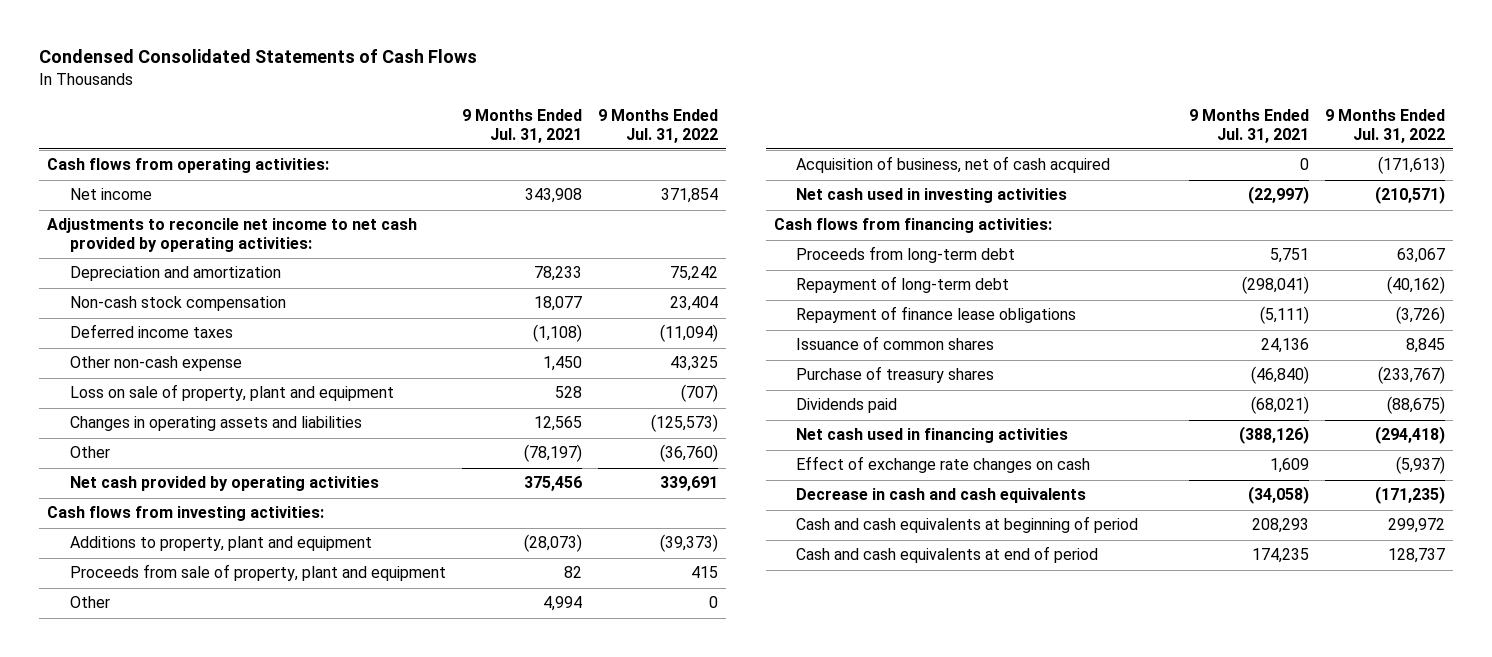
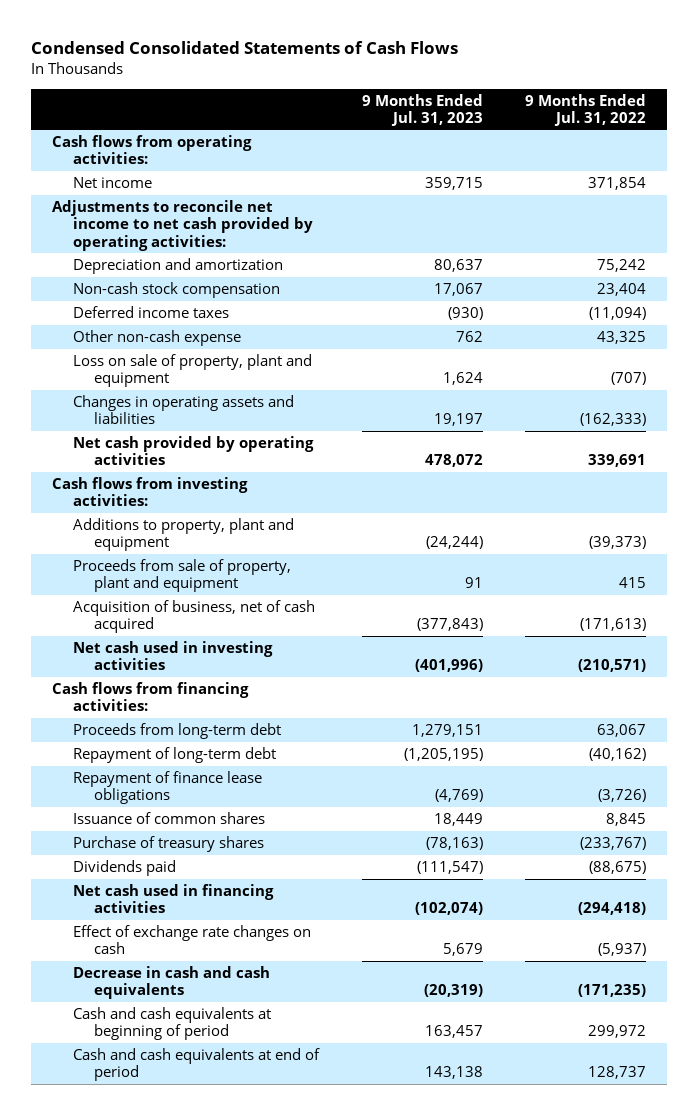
[461,108,582,143] 9 Months Ended Jul. 31, 2021 -> none
none -> [361,93,483,126] 9 Months Ended Jul. 31, 2023
[69,446,110,459] Other -> none
[651,414,719,433] (125,573) -> [580,413,647,427] (162,333)
[69,596,110,609] Other -> none

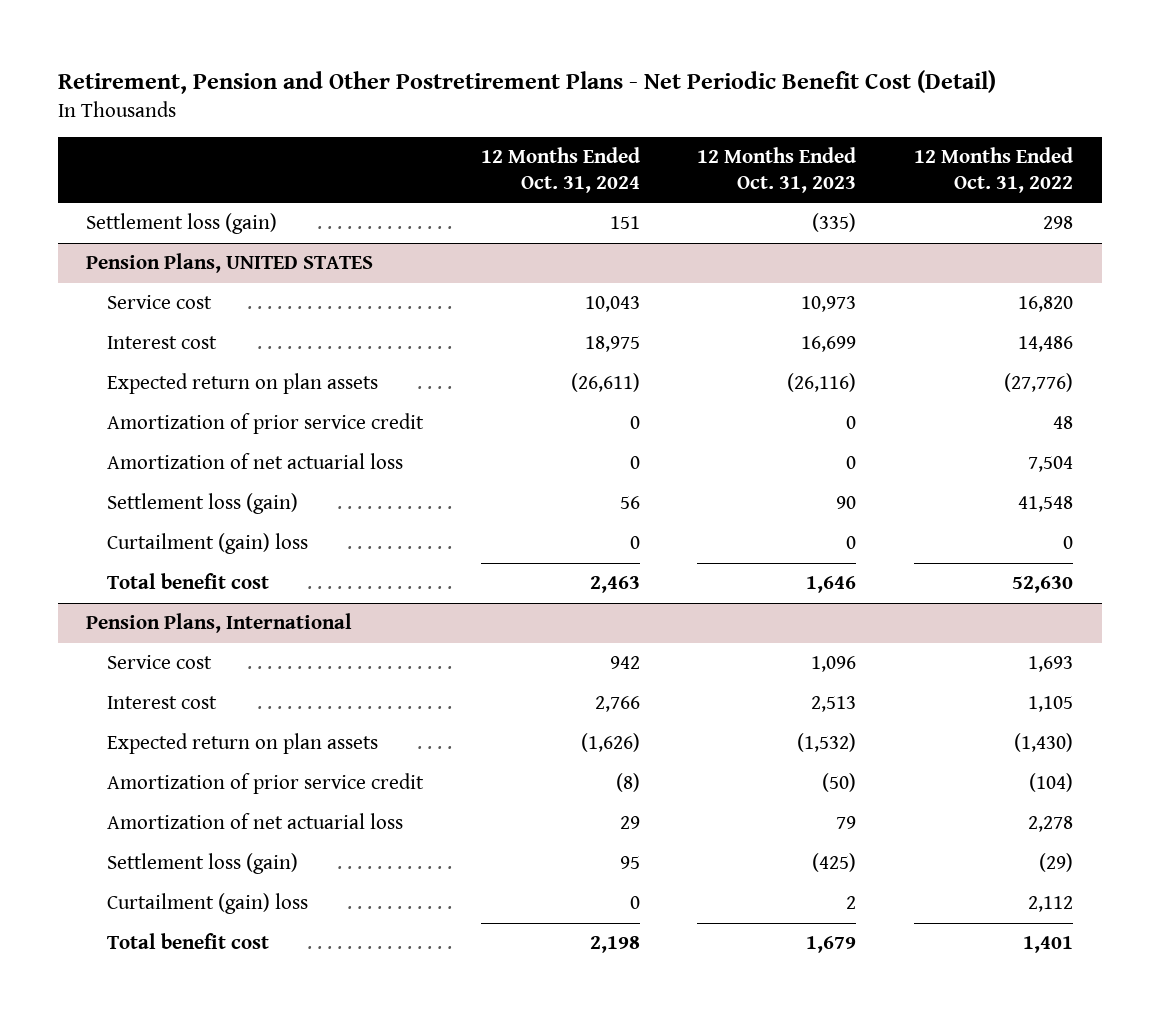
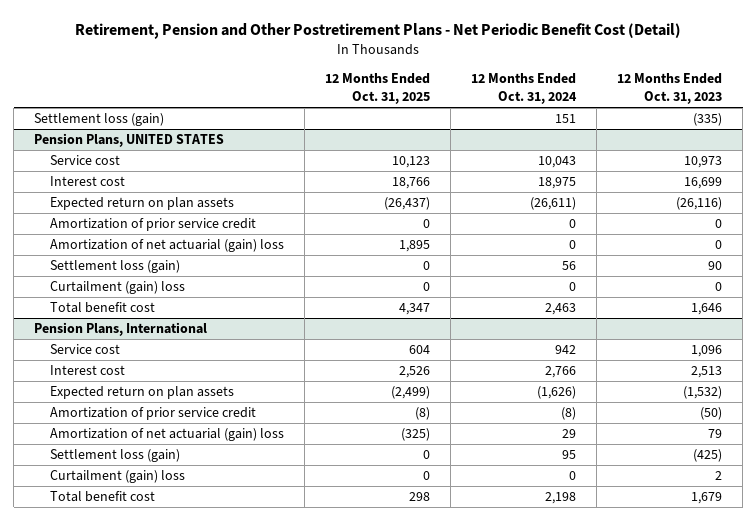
[914,147,1074,193] 12 Months Ended Oct. 31, 2022 -> none
none -> [324,72,430,104] 12 Months Ended Oct. 31, 2025
[107,453,404,470] Amortization of net actuarial loss -> [49,239,284,253] Amortization of net actuarial (gain) loss
[107,813,404,830] Amortization of net actuarial loss -> [49,428,284,442] Amortization of net actuarial (gain) loss

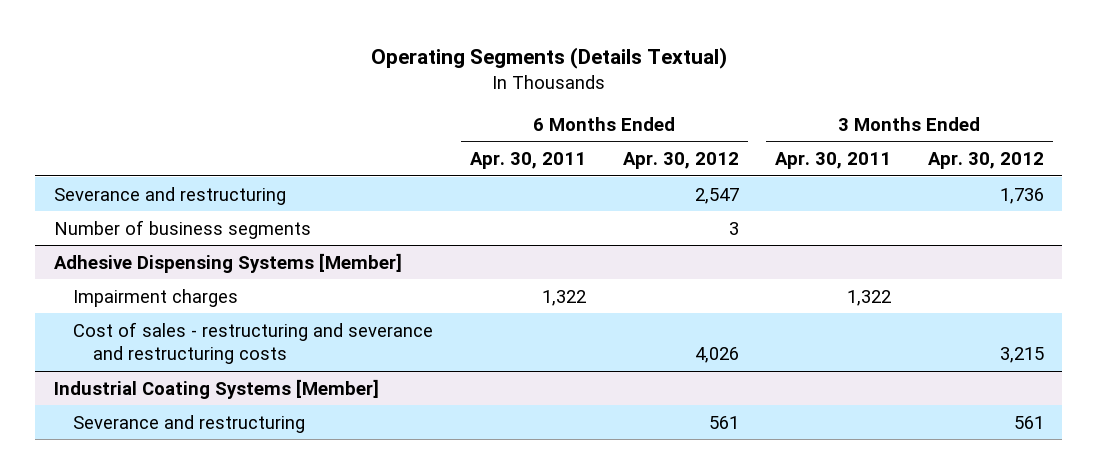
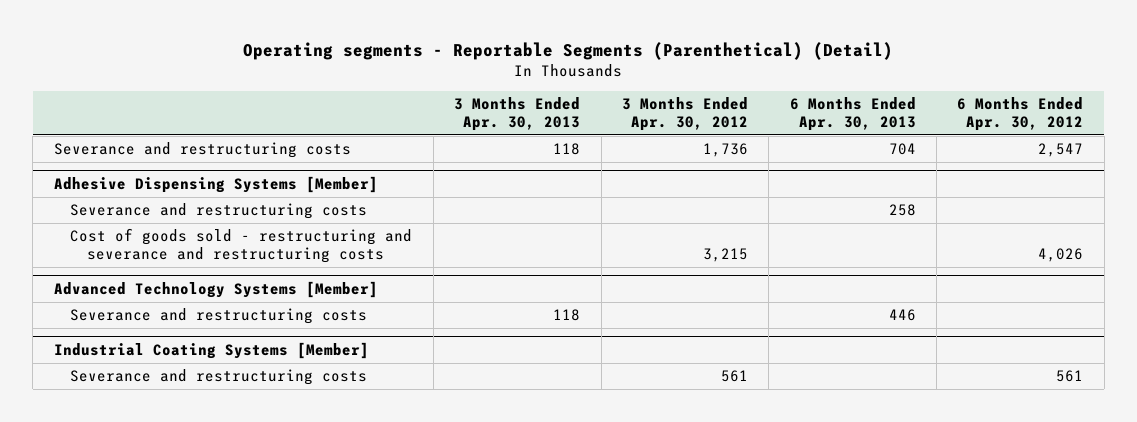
[370,46,727,69] Operating Segments (Details Textual) -> [243,41,894,60] Operating segments - Reportable Segments (Parenthetical) (Detail)
[469,152,586,170] Apr. 30, 2011 -> none
[775,152,892,170] Apr. 30, 2011 -> none
none -> [454,97,581,131] 3 Months Ended Apr. 30, 2013
none -> [789,97,916,131] 6 Months Ended Apr. 30, 2013
[53,219,311,239] Number of business segments -> none
[53,186,286,205] Severance and restructuring -> [53,142,351,159] Severance and restructuring costs
[73,288,239,307] Impairment charges -> none
none -> [70,203,368,220] Severance and restructuring costs
[73,321,434,365] Cost of sales - restructuring and severance and restructuring costs -> [70,228,413,264] Cost of goods sold - restructuring and severance and restructuring costs
none -> [53,281,378,299] Advanced Technology Systems [Member]
none -> [70,308,368,325] Severance and restructuring costs
[73,414,306,433] Severance and restructuring -> [70,369,368,386] Severance and restructuring costs

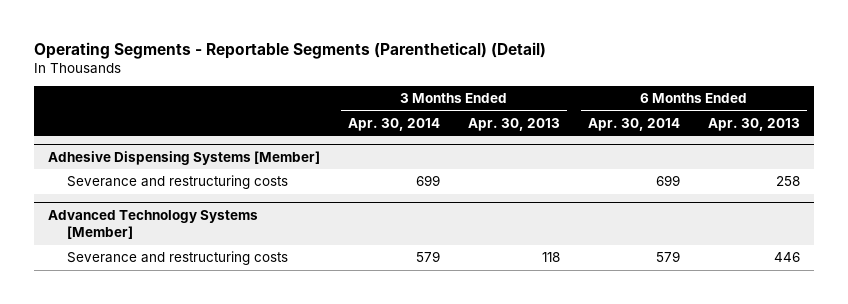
[243,41,894,60] Operating segments - Reportable Segments (Parenthetical) (Detail) -> [33,41,546,59] Operating Segments - Reportable Segments (Parenthetical) (Detail)
[621,97,748,131] 3 Months Ended Apr. 30, 2012 -> none
[957,97,1084,131] 6 Months Ended Apr. 30, 2012 -> none
none -> [347,117,440,131] Apr. 30, 2014
none -> [587,117,680,131] Apr. 30, 2014
[53,142,351,159] Severance and restructuring costs -> none
[70,228,413,264] Cost of goods sold - restructuring and severance and restructuring costs -> none
[53,342,369,360] Industrial Coating Systems [Member] -> none
[70,369,368,386] Severance and restructuring costs -> none

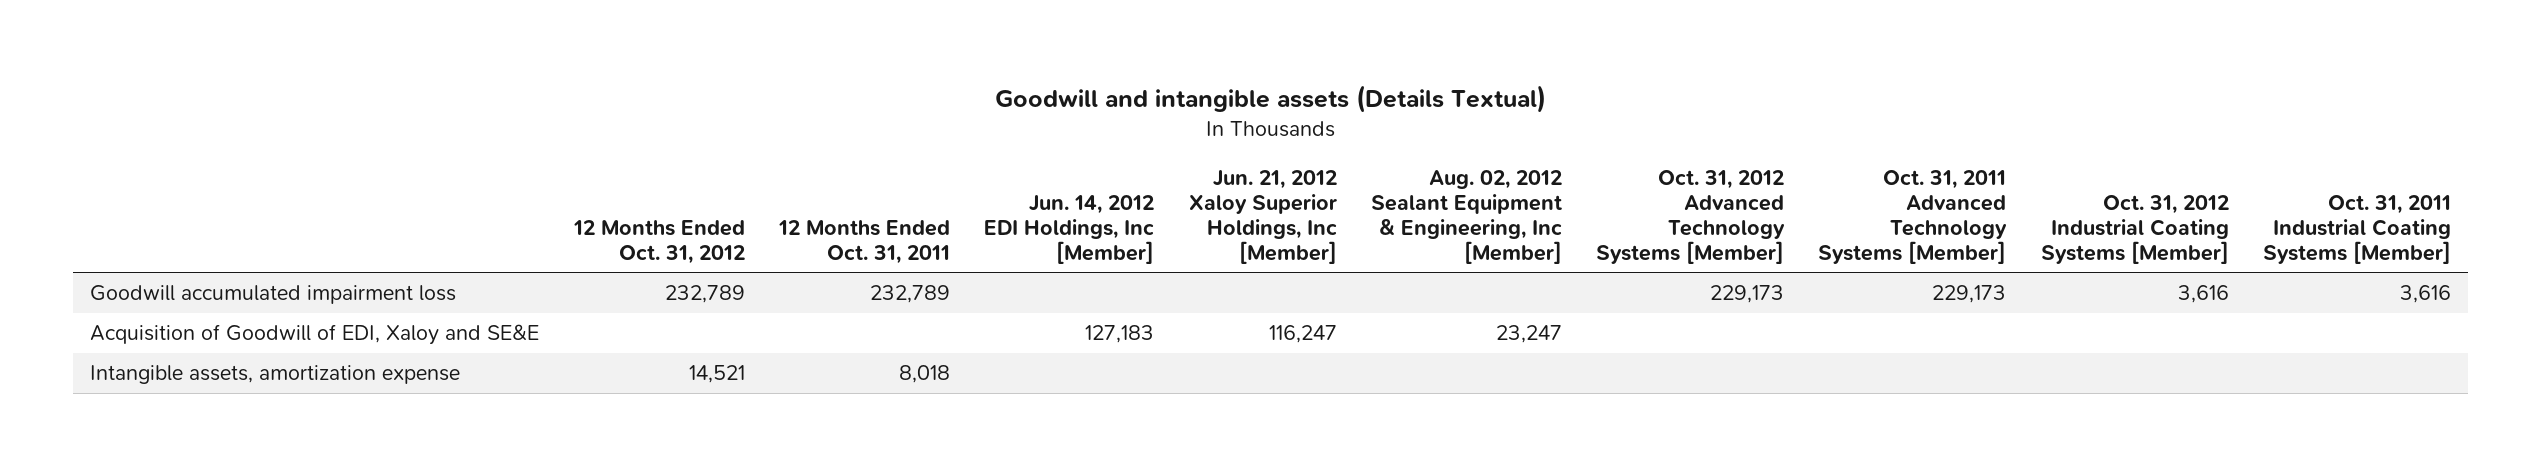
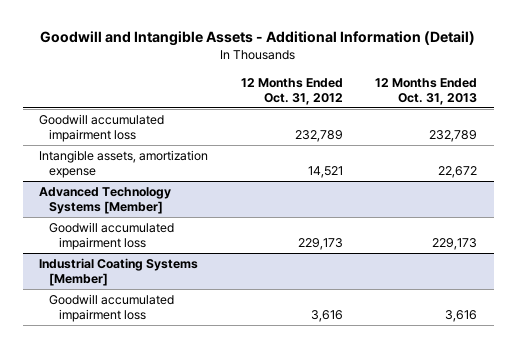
[994,84,1546,113] Goodwill and intangible assets (Details Textual) -> [40,31,476,47] Goodwill and Intangible Assets - Additional Information (Detail)
[778,220,951,265] 12 Months Ended Oct. 31, 2011 -> none
[984,195,1155,265] Jun. 14, 2012 EDI Holdings, Inc [Member] -> none
[1188,170,1337,265] Jun. 21, 2012 Xaloy Superior Holdings, Inc [Member] -> none
[1370,170,1562,265] Aug. 02, 2012 Sealant Equipment & Engineering, Inc [Member] -> none
[1596,170,1786,265] Oct. 31, 2012 Advanced Technology Systems [Member] -> none
[1818,170,2008,265] Oct. 31, 2011 Advanced Technology Systems [Member] -> none
[2040,195,2229,265] Oct. 31, 2012 Industrial Coating Systems [Member] -> none
[2262,195,2451,265] Oct. 31, 2011 Industrial Coating Systems [Member] -> none
none -> [375,77,478,105] 12 Months Ended Oct. 31, 2013
[90,324,540,346] Acquisition of Goodwill of EDI, Xaloy and SE&E -> none
none -> [39,186,172,214] Advanced Technology Systems [Member]
none -> [49,221,175,250] Goodwill accumulated impairment loss
none -> [39,257,199,286] Industrial Coating Systems [Member]
none -> [49,293,175,322] Goodwill accumulated impairment loss

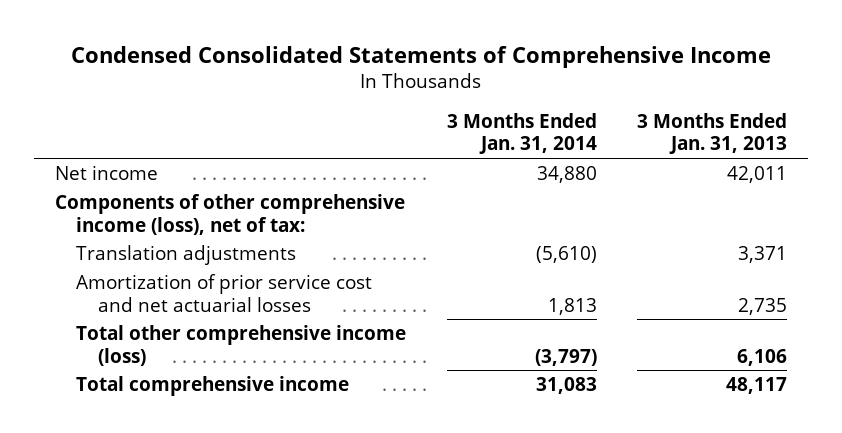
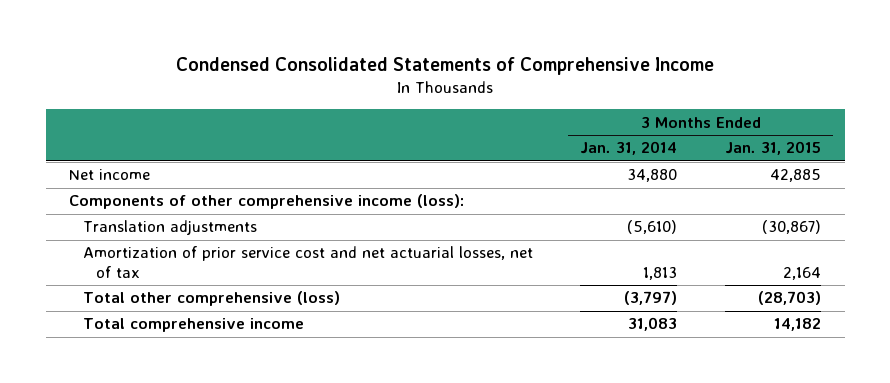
[637,112,788,155] 3 Months Ended Jan. 31, 2013 -> none
none -> [725,141,822,156] Jan. 31, 2015
[54,193,405,235] Components of other comprehensive income (loss), net of tax: -> [69,194,465,210] Components of other comprehensive income (loss):
[76,273,373,312] Amortization of prior service cost and net actuarial losses -> [82,246,533,279] Amortization of prior service cost and net actuarial losses, net of tax
[76,324,407,366] Total other comprehensive income (loss) -> [82,291,340,307] Total other comprehensive (loss)

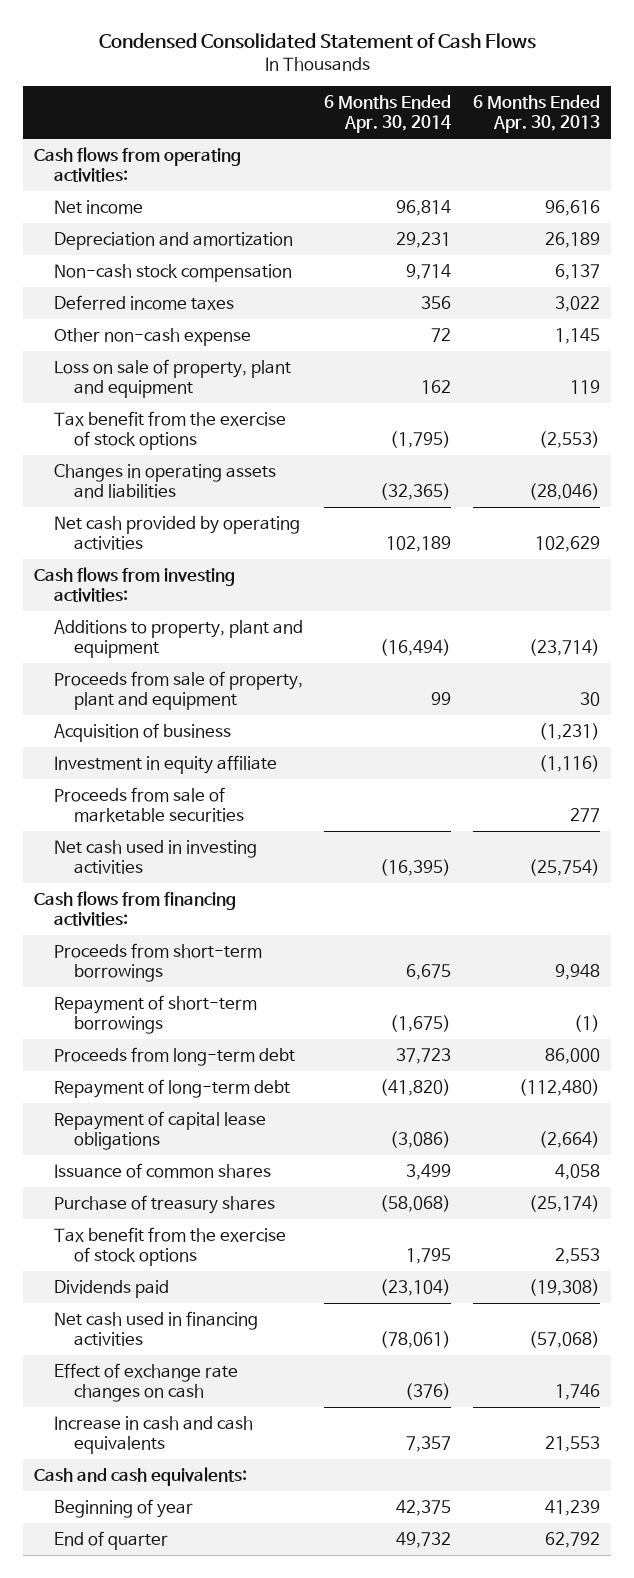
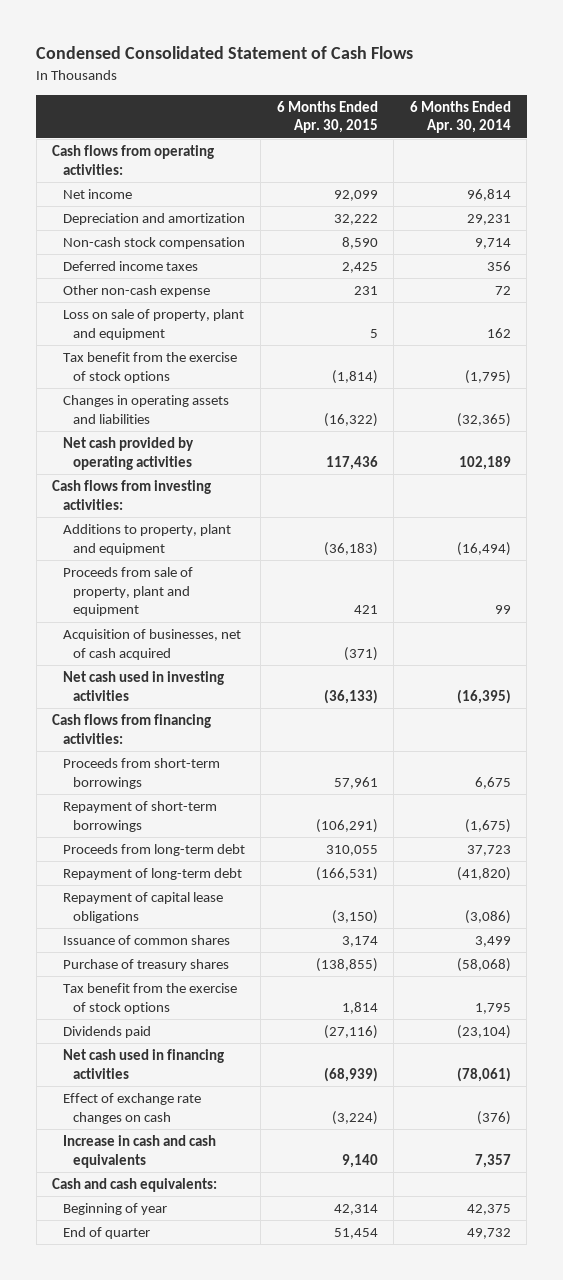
[473,95,601,134] 6 Months Ended Apr. 30, 2013 -> none
none -> [276,100,378,134] 6 Months Ended Apr. 30, 2015
[53,755,277,775] Investment in equity affiliate -> none
[53,787,244,822] Proceeds from sale of marketable securities -> none
[53,723,231,743] Acquisition of business -> [62,629,241,660] Acquisition of businesses, net of cash acquired

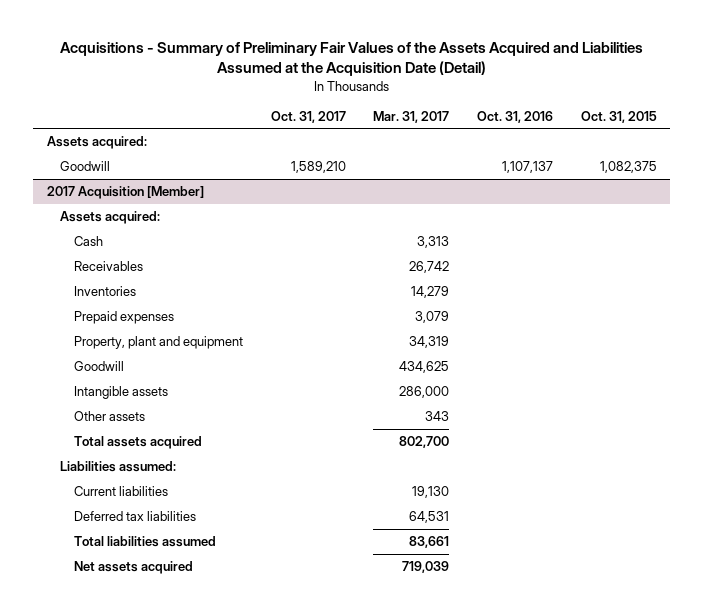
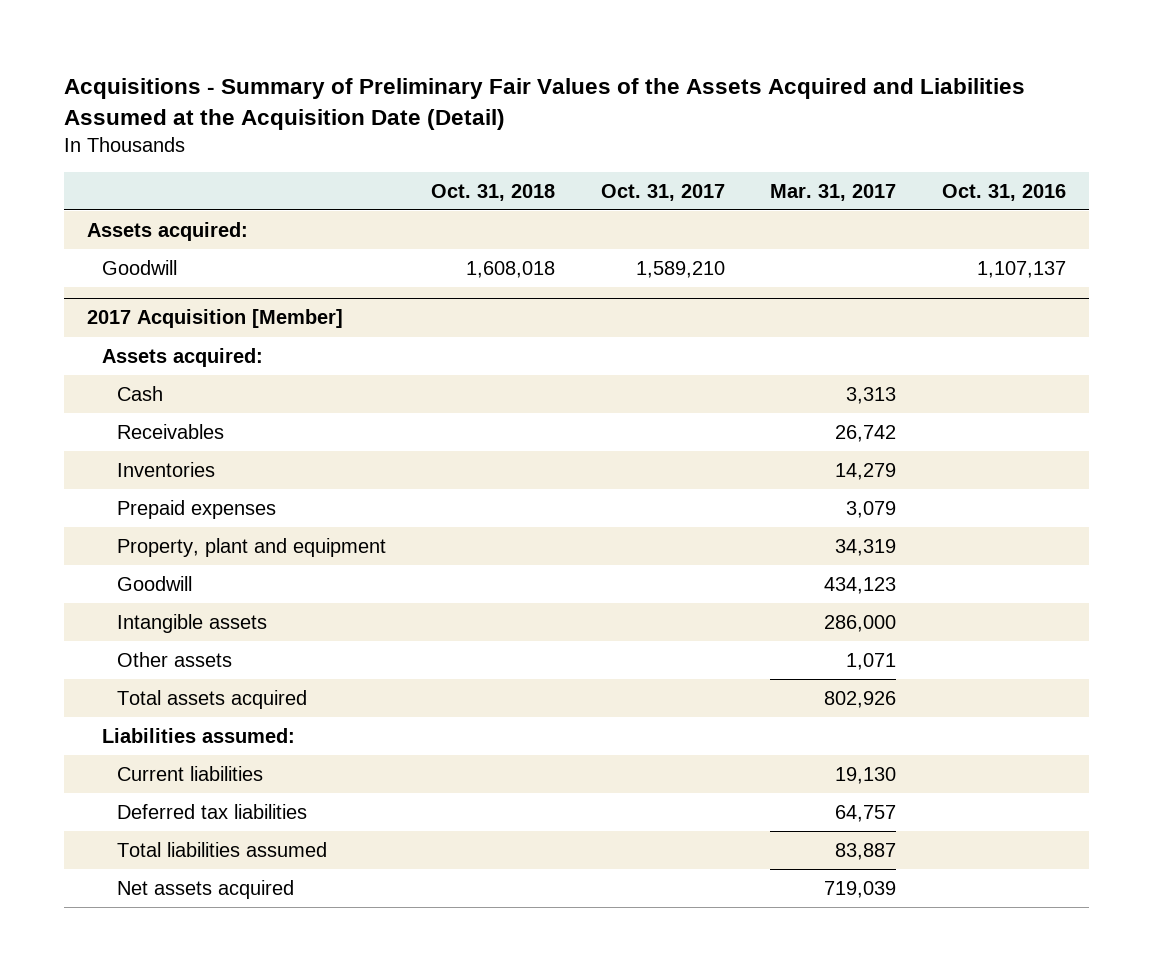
[580,110,657,123] Oct. 31, 2015 -> none
none -> [431,183,556,201] Oct. 31, 2018
[399,361,450,374] 434,625 -> [824,576,897,594] 434,123
[425,411,450,422] 343 -> [846,652,897,670] 1,071
[399,436,450,449] 802,700 -> [824,690,897,708] 802,926
[409,511,450,524] 64,531 -> [835,804,897,822] 64,757
[409,536,450,549] 83,661 -> [835,842,897,860] 83,887

